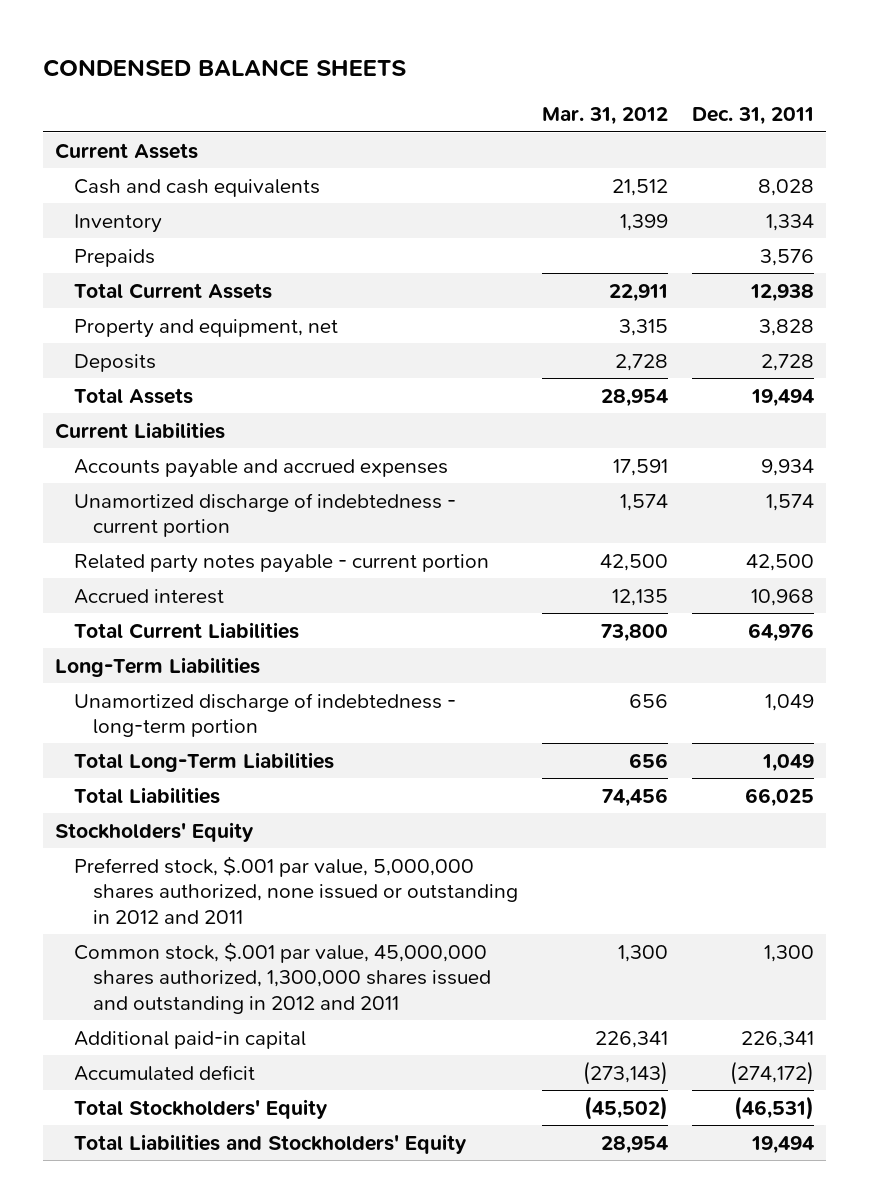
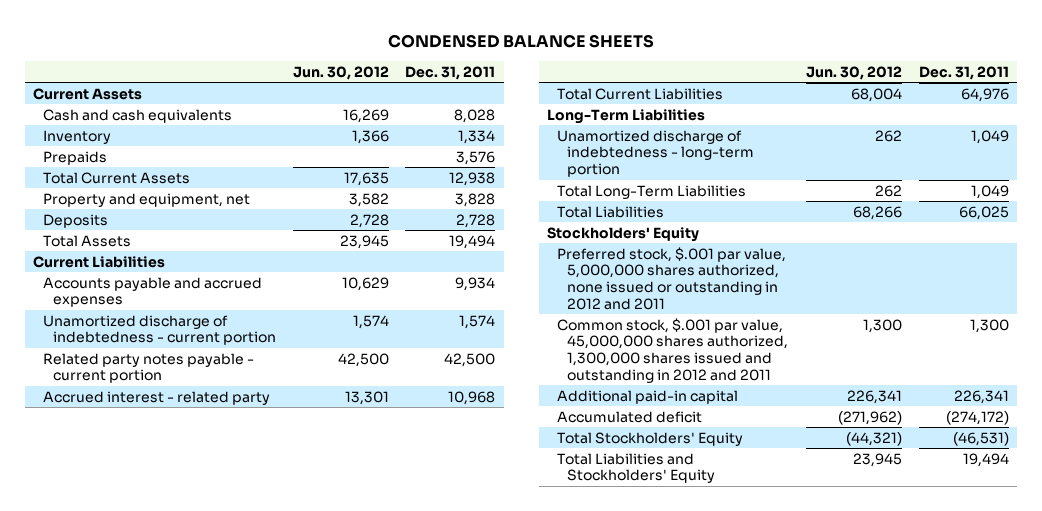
[541,107,668,126] Mar. 31, 2012 -> none
none -> [292,65,389,80] Jun. 30, 2012
[74,588,225,604] Accrued interest -> [43,390,271,405] Accrued interest - related party

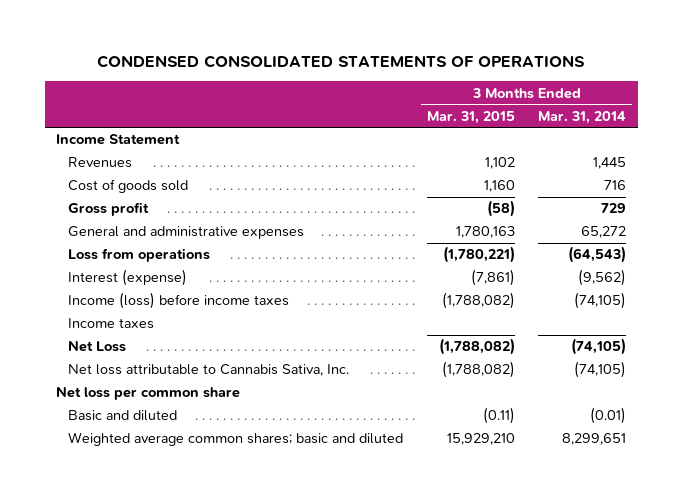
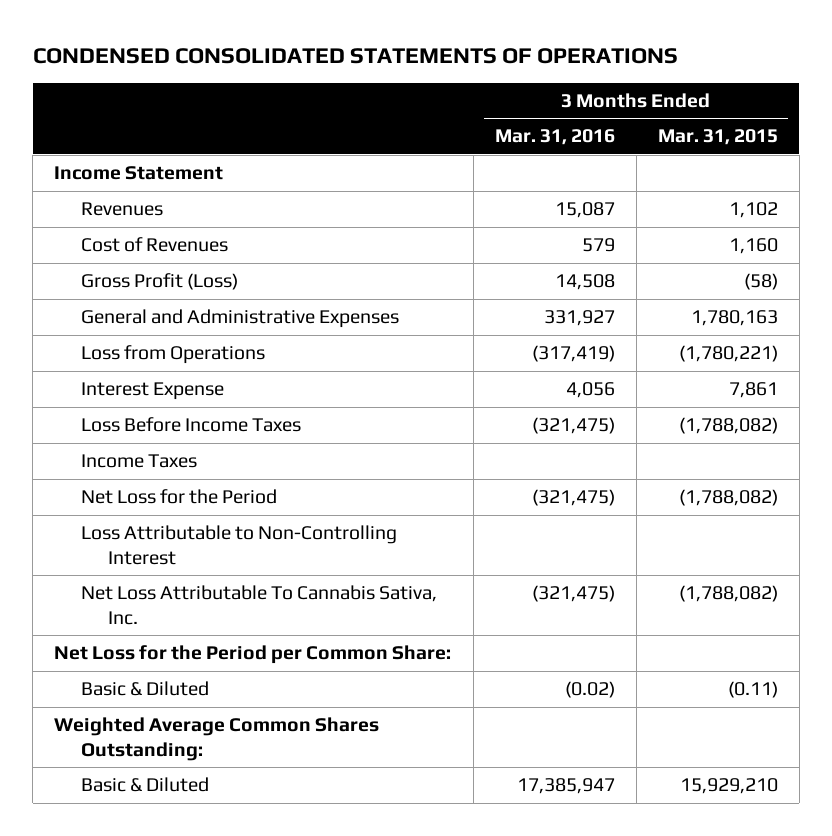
[538,110,627,124] Mar. 31, 2014 -> none
none -> [494,129,615,146] Mar. 31, 2016
[68,179,189,194] Cost of goods sold -> [81,237,229,253] Cost of Revenues
[68,202,150,217] Gross profit -> [81,273,239,291] Gross Profit (Loss)
[68,226,305,240] General and administrative expenses -> [81,309,400,329] General and Administrative Expenses
[68,248,211,263] Loss from operations -> [81,345,266,365] Loss from Operations
[68,269,188,287] Interest (expense) -> [81,382,225,401] Interest Expense
[470,269,515,287] (7,861) -> [728,382,778,399] 7,861
[68,292,290,310] Income (loss) before income taxes -> [81,417,302,433] Loss Before Income Taxes
[68,318,155,330] Income taxes -> [81,454,198,469] Income Taxes
[68,341,127,353] Net Loss -> [81,489,278,505] Net Loss for the Period
none -> [81,525,398,565] Loss Attributable to Non-Controlling Interest
[68,364,350,377] Net loss attributable to Cannabis Sativa, Inc. -> [81,585,438,625] Net Loss Attributable To Cannabis Sativa, Inc.
[56,387,241,401] Net loss per common share -> [54,645,452,665] Net Loss for the Period per Common Share:
[68,410,178,422] Basic and diluted -> [81,681,210,697] Basic & Diluted
none -> [54,717,380,761] Weighted Average Common Shares Outstanding:
[68,432,404,447] Weighted average common shares; basic and diluted -> [81,777,210,793] Basic & Diluted

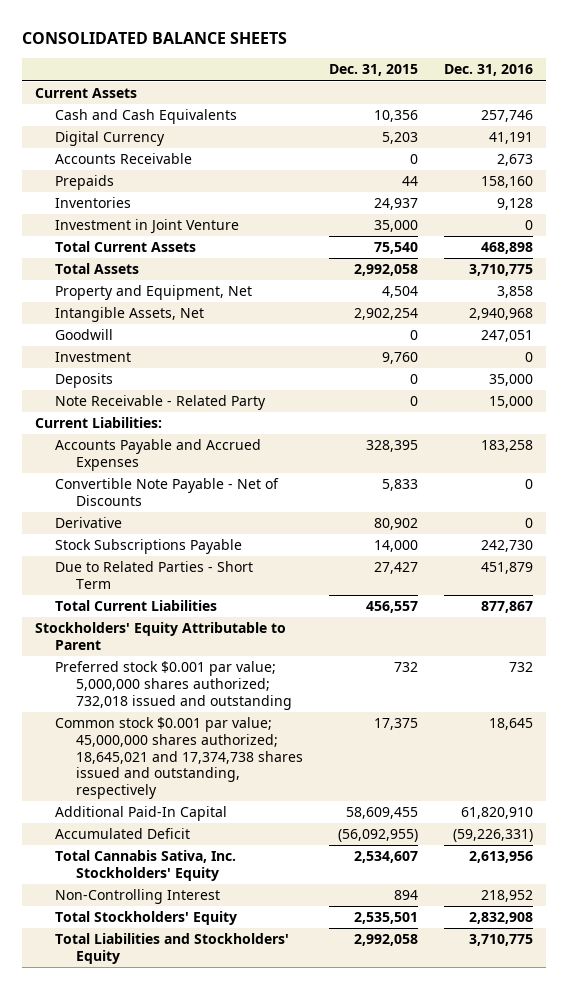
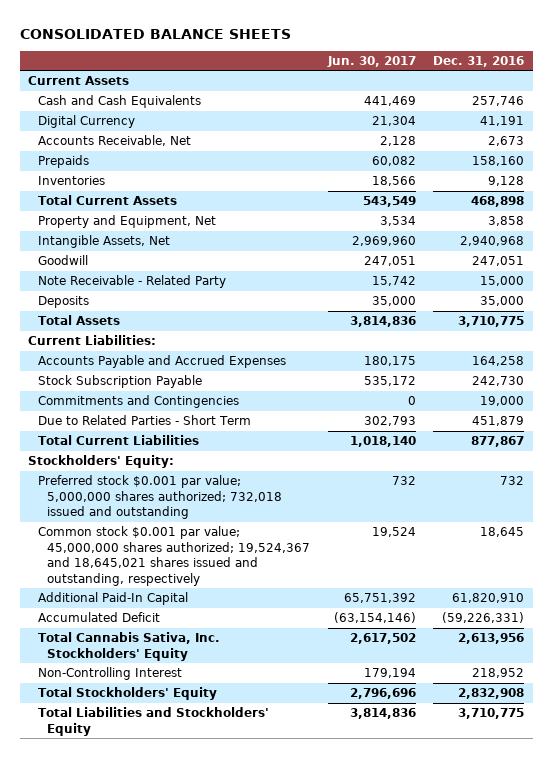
[328,64,418,77] Dec. 31, 2015 -> none
none -> [326,56,416,68] Jun. 30, 2017
[55,153,193,165] Accounts Receivable -> [37,135,191,147] Accounts Receivable, Net
[55,219,240,235] Investment in Joint Venture -> none
[55,352,132,363] Investment -> none
[55,373,114,389] Deposits -> [37,296,89,309] Deposits
[55,263,140,275] Total Assets -> [37,315,120,326] Total Assets
[55,478,280,507] Convertible Note Payable - Net of Discounts -> none
[55,517,123,529] Derivative -> none
[480,440,533,453] 183,258 -> [472,356,525,367] 164,258
[55,539,243,555] Stock Subscriptions Payable -> [37,375,202,389] Stock Subscription Payable
none -> [37,395,239,409] Commitments and Contingencies
[35,622,287,651] Stockholders' Equity Attributable to Parent -> [28,455,175,469] Stockholders' Equity:
[55,717,303,800] Common stock $0.001 par value; 45,000,000 shares authorized; 18,645,021 and 17,374,738 shares issued and outstanding, respectively -> [37,526,311,586] Common stock $0.001 par value; 45,000,000 shares authorized; 19,524,367 and 18,645,021 shares issued and outstanding, respectively

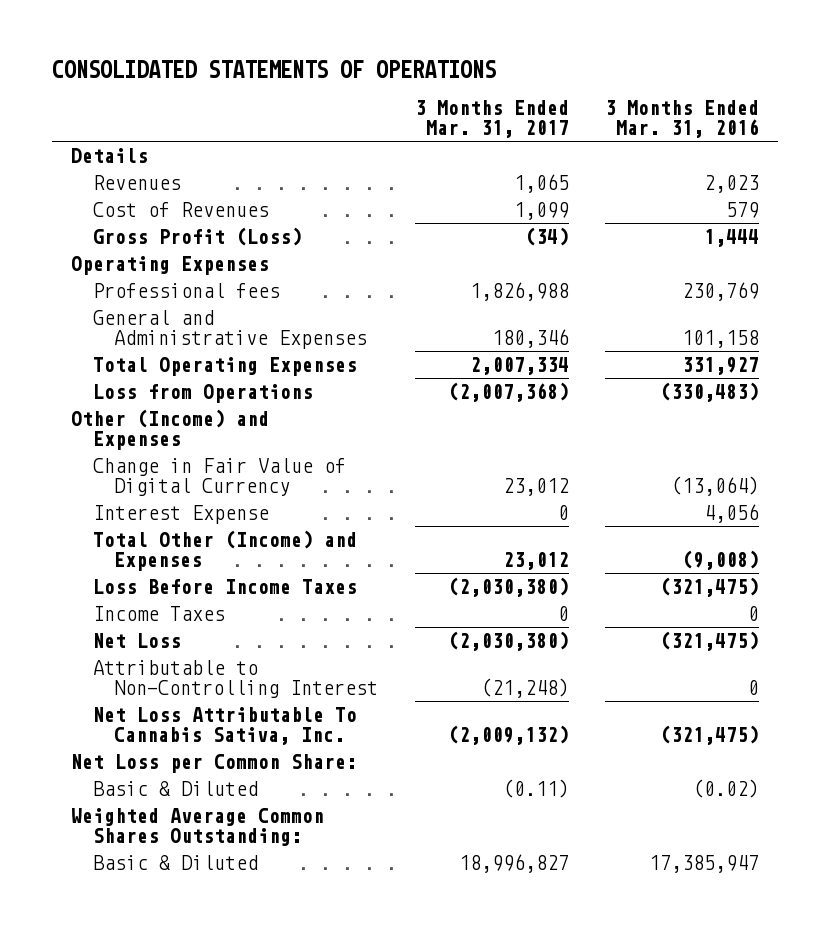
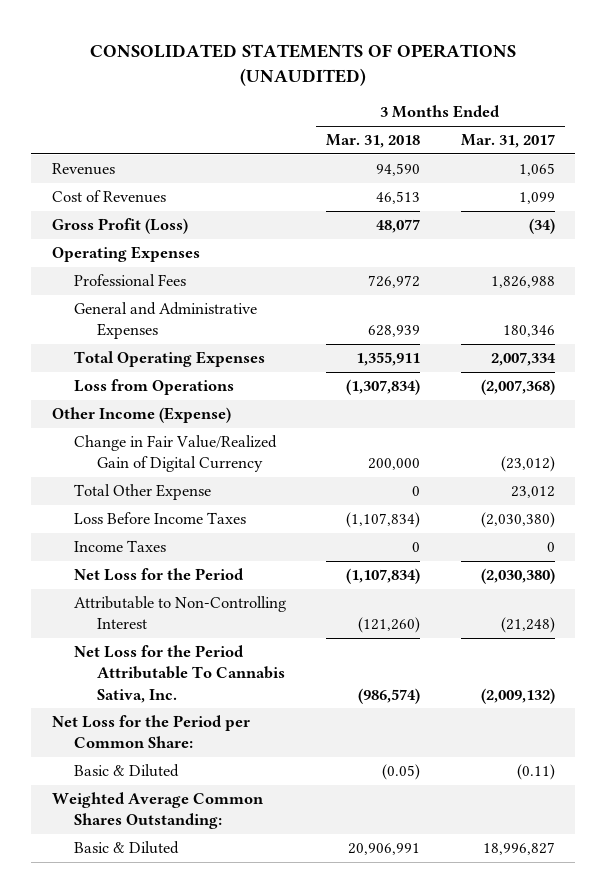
[52,59,497,78] CONSOLIDATED STATEMENTS OF OPERATIONS -> [90,43,517,86] CONSOLIDATED STATEMENTS OF OPERATIONS (UNAUDITED)
[605,99,760,138] 3 Months Ended Mar. 31, 2016 -> none
none -> [326,134,421,149] Mar. 31, 2018
[70,148,148,164] Details -> none
[92,283,280,299] Professional fees -> [74,274,187,287] Professional Fees
[92,505,269,525] Interest Expense -> none
[70,409,269,451] Other (Income) and Expenses -> [51,407,231,424] Other Income (Expense)
[92,458,346,497] Change in Fair Value of Digital Currency -> [74,435,278,473] Change in Fair Value/Realized Gain of Digital Currency
[502,478,569,497] 23,012 -> [500,456,555,473] (23,012)
[92,530,357,572] Total Other (Income) and Expenses -> [74,484,212,501] Total Other Expense
[92,633,181,649] Net Loss -> [74,568,245,582] Net Loss for the Period
[92,707,357,746] Net Loss Attributable To Cannabis Sativa, Inc. -> [74,645,285,703] Net Loss for the Period Attributable To Cannabis Sativa, Inc.
[70,754,357,774] Net Loss per Common Share: -> [51,715,250,749] Net Loss for the Period per Common Share:

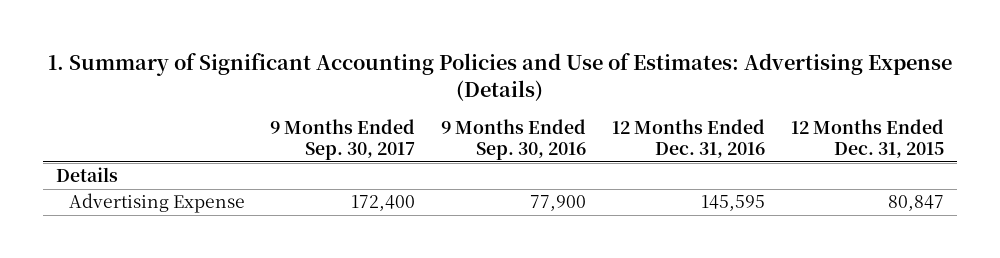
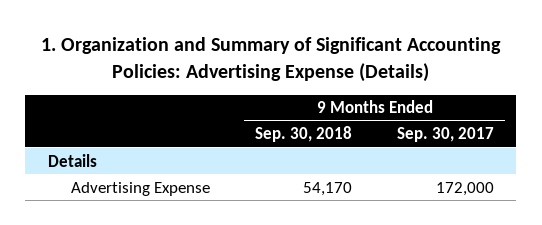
[48,53,953,102] 1. Summary of Significant Accounting Policies and Use of Estimates: Advertising Expense (Details) -> [40,37,501,82] 1. Organization and Summary of Significant Accounting Policies: Advertising Expense (Details)
[441,118,587,161] 9 Months Ended Sep. 30, 2016 -> none
[612,118,766,159] 12 Months Ended Dec. 31, 2016 -> none
[791,118,945,159] 12 Months Ended Dec. 31, 2015 -> none
none -> [255,126,353,143] Sep. 30, 2018
[351,195,416,212] 172,400 -> [436,181,495,196] 172,000

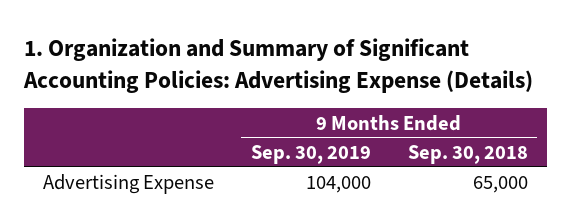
[397,127,495,143] Sep. 30, 2017 -> none
none -> [250,145,371,165] Sep. 30, 2019
[47,153,97,167] Details -> none
[303,181,353,196] 54,170 -> [473,176,529,194] 65,000

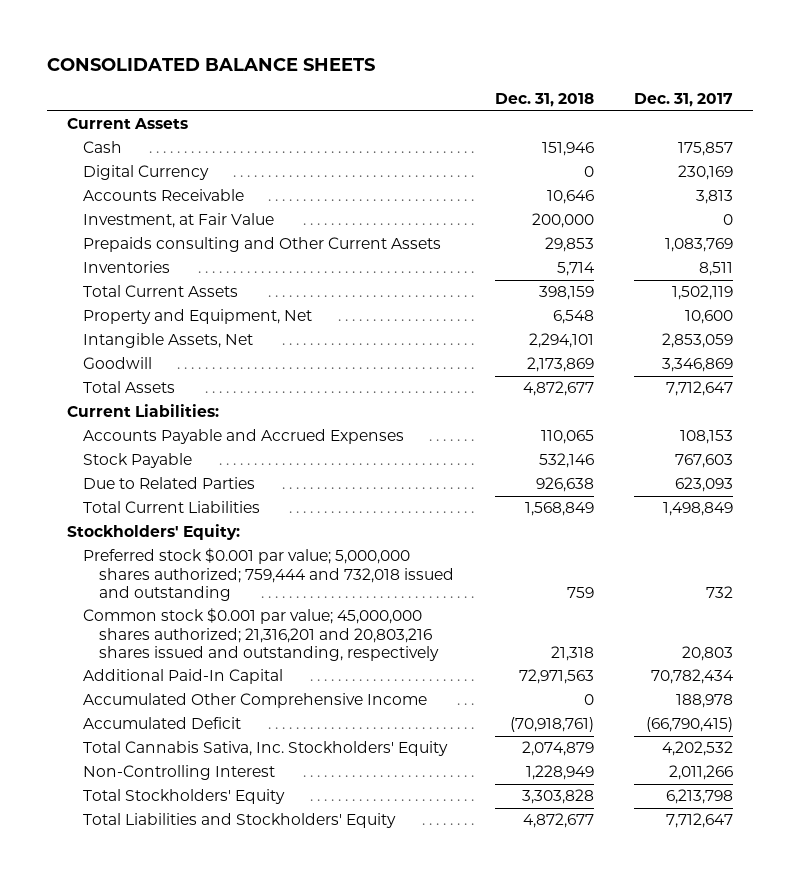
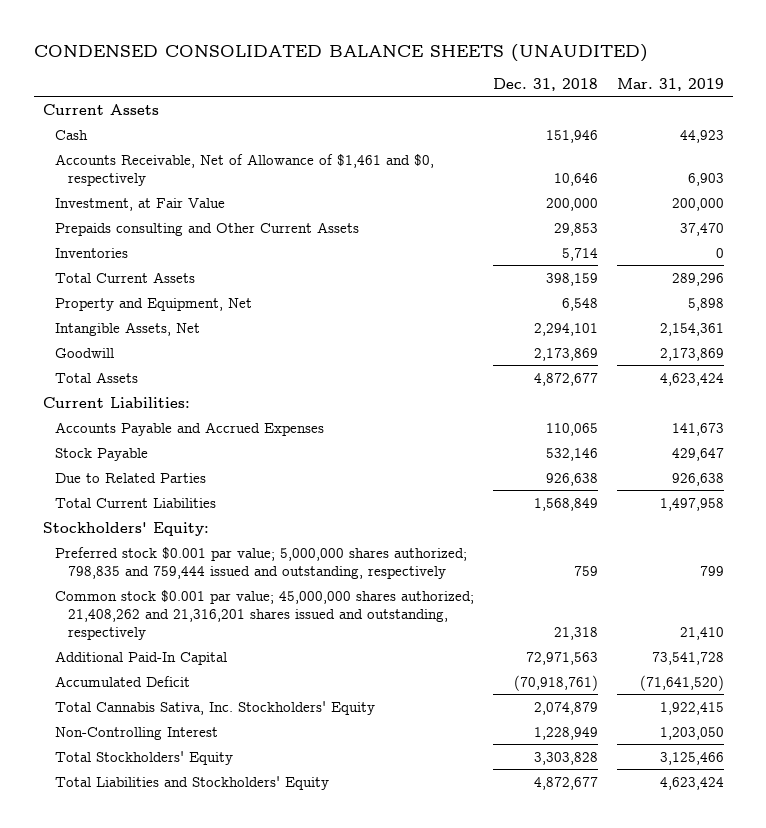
[46,58,375,72] CONSOLIDATED BALANCE SHEETS -> [33,43,648,62] CONDENSED CONSOLIDATED BALANCE SHEETS (UNAUDITED)
[633,93,733,108] Dec. 31, 2017 -> none
none -> [616,77,724,91] Mar. 31, 2019
[83,165,210,181] Digital Currency -> none
[83,189,245,202] Accounts Receivable -> [55,153,435,186] Accounts Receivable, Net of Allowance of $1,461 and $0, respectively
[83,548,455,601] Preferred stock $0.001 par value; 5,000,000 shares authorized; 759,444 and 732,018 issued and outstanding -> [55,546,468,579] Preferred stock $0.001 par value; 5,000,000 shares authorized; 798,835 and 759,444 issued and outstanding, respectively
[83,608,440,661] Common stock $0.001 par value; 45,000,000 shares authorized; 21,316,201 and 20,803,216 shares issued and outstanding, respectively -> [55,589,475,640] Common stock $0.001 par value; 45,000,000 shares authorized; 21,408,262 and 21,316,201 shares issued and outstanding, respectively
[83,693,428,709] Accumulated Other Comprehensive Income -> none

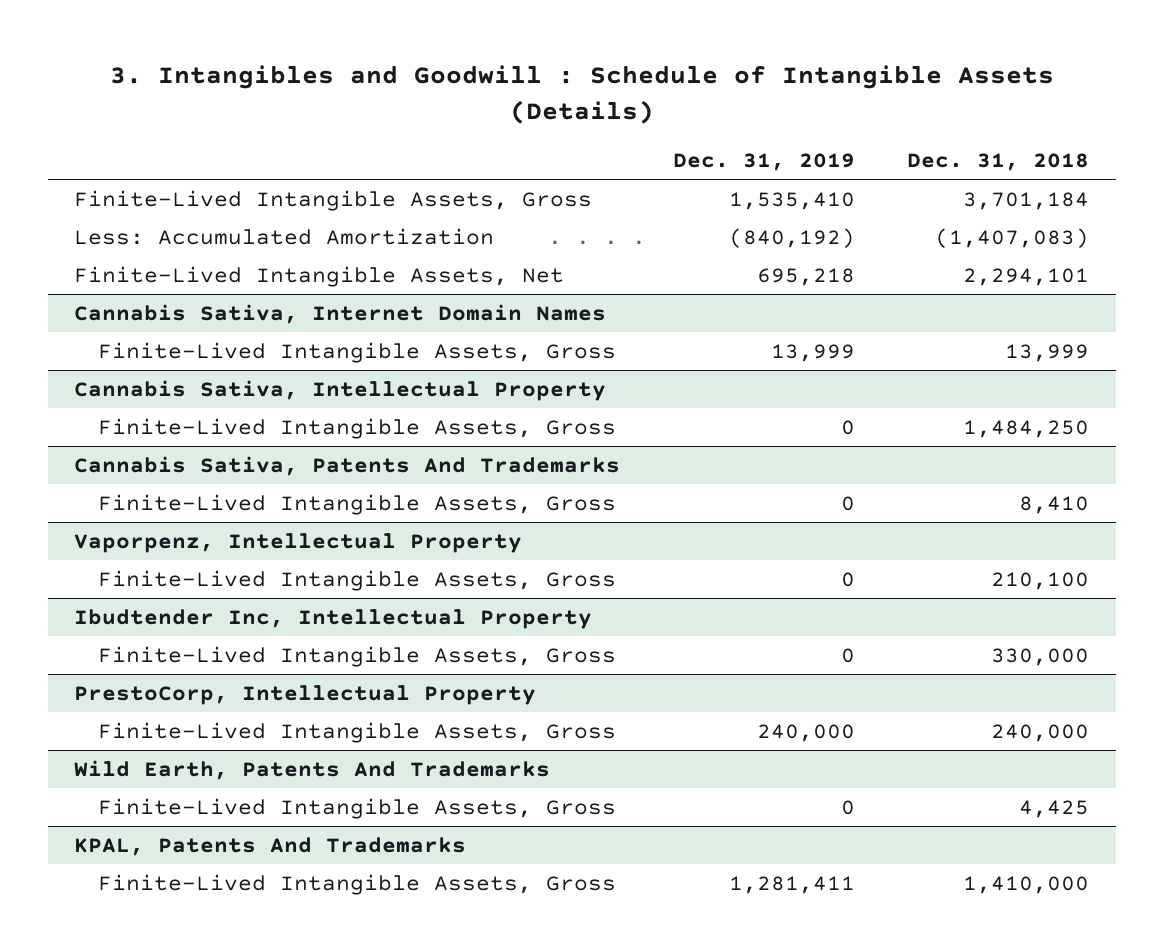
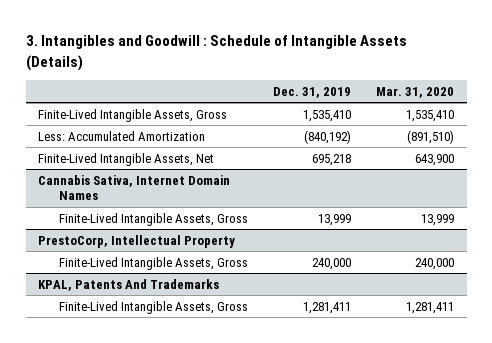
[907,153,1090,172] Dec. 31, 2018 -> none
none -> [376,86,455,98] Mar. 31, 2020
[73,379,606,401] Cannabis Sativa, Intellectual Property -> none
[97,417,616,439] Finite-Lived Intangible Assets, Gross -> none
[73,455,620,476] Cannabis Sativa, Patents And Trademarks -> none
[97,493,616,515] Finite-Lived Intangible Assets, Gross -> none
[73,532,522,553] Vaporpenz, Intellectual Property -> none
[97,569,616,591] Finite-Lived Intangible Assets, Gross -> none
[73,608,592,629] Ibudtender Inc, Intellectual Property -> none
[97,645,616,667] Finite-Lived Intangible Assets, Gross -> none
[73,759,550,780] Wild Earth, Patents And Trademarks -> none
[97,797,616,819] Finite-Lived Intangible Assets, Gross -> none

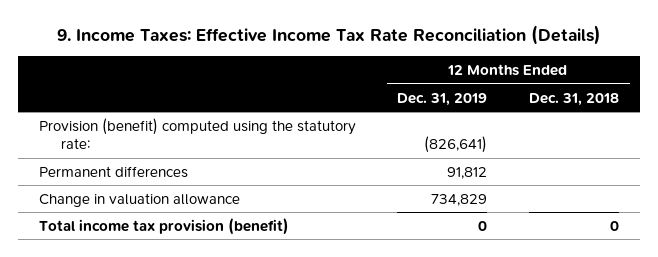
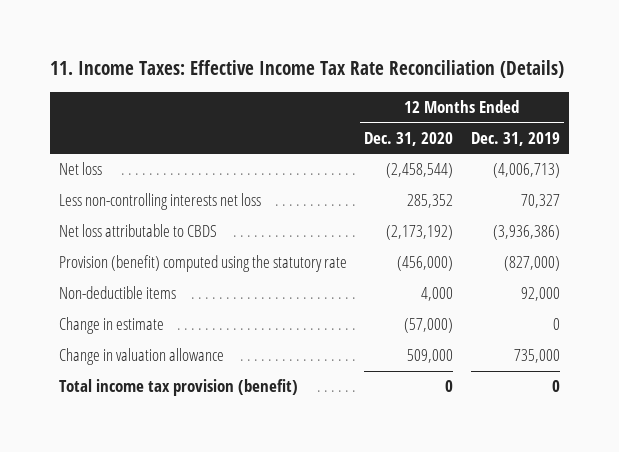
[56,25,601,46] 9. Income Taxes: Effective Income Tax Rate Reconciliation (Details) -> [49,60,564,79] 11. Income Taxes: Effective Income Tax Rate Reconciliation (Details)
[529,92,620,106] Dec. 31, 2018 -> none
none -> [364,131,454,146] Dec. 31, 2020
[38,165,188,178] Permanent differences -> none
none -> [58,162,102,176] Net loss
none -> [58,193,261,211] Less non-controlling interests net loss
none -> [58,224,217,238] Net loss attributable to CBDS
[38,117,356,150] Provision (benefit) computed using the statutory rate: -> [58,255,347,273] Provision (benefit) computed using the statutory rate
[424,136,488,154] (826,641) -> [503,256,560,272] (827,000)
none -> [58,286,176,300] Non-deductible items
none -> [58,317,164,335] Change in estimate
[431,193,488,206] 734,829 -> [513,349,560,364] 735,000

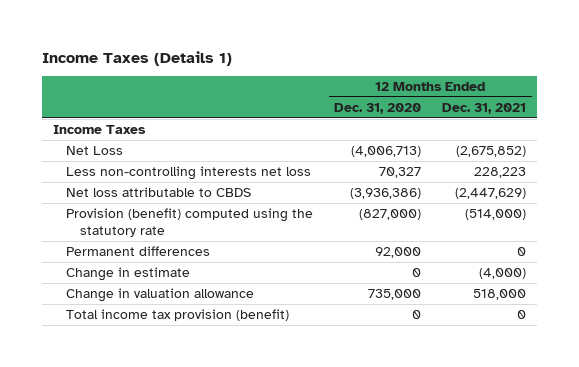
[49,60,564,79] 11. Income Taxes: Effective Income Tax Rate Reconciliation (Details) -> [42,50,233,66] Income Taxes (Details 1)
[470,131,560,146] Dec. 31, 2019 -> none
none -> [442,102,527,114] Dec. 31, 2021
[58,286,176,300] Non-deductible items -> none
none -> [52,124,146,134] Income Taxes
[58,162,102,176] Net loss -> [66,145,124,155] Net Loss
[386,163,454,179] (2,458,544) -> [351,145,422,157] (4,006,713)
[407,194,454,209] 285,352 -> [379,166,422,178] 70,327
[386,225,454,241] (2,173,192) -> [350,187,422,199] (3,936,386)
[397,256,454,272] (456,000) -> [359,208,422,220] (827,000)
none -> [66,245,211,256] Permanent differences
[404,318,454,334] (57,000) -> [412,267,422,277] 0
[407,349,454,364] 509,000 -> [368,288,422,300] 735,000

